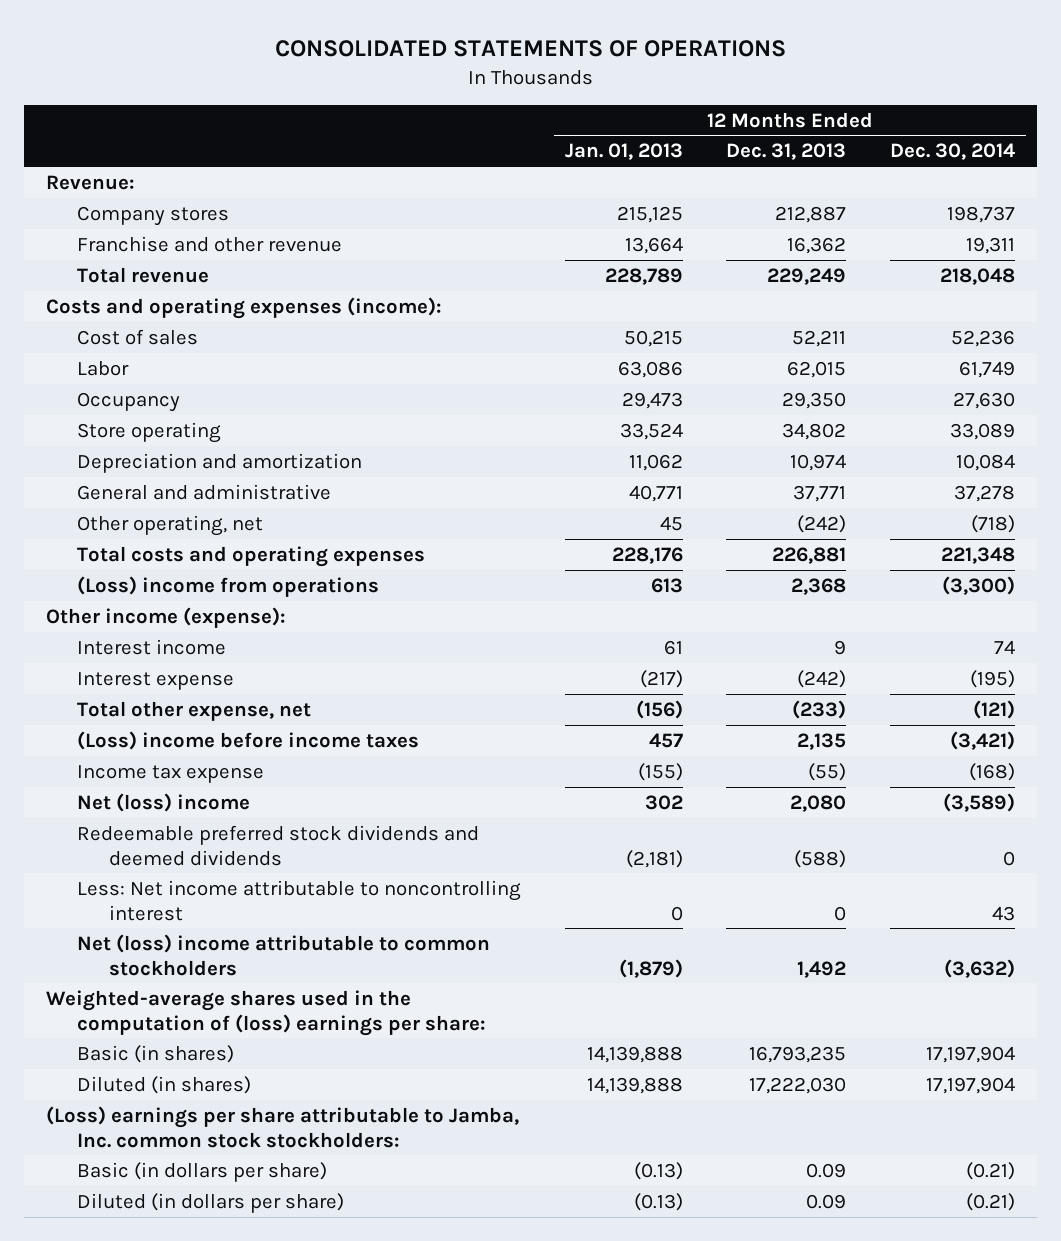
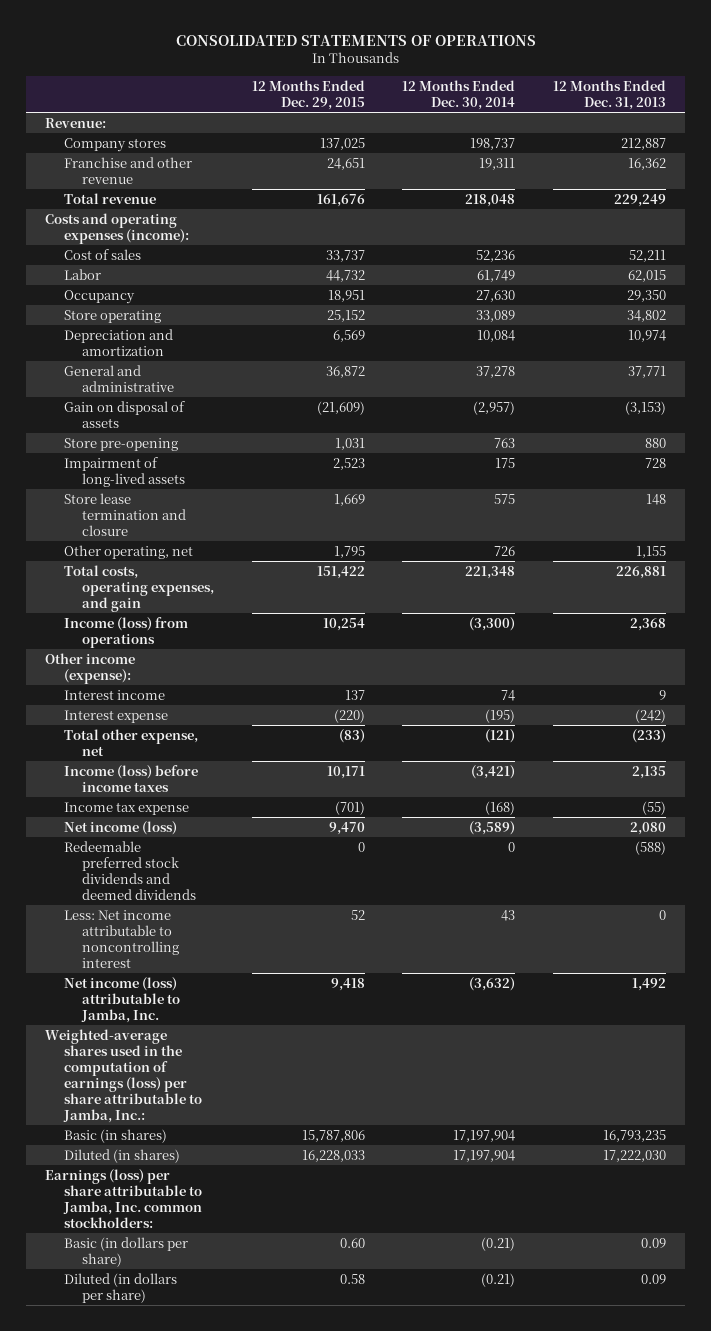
[564,143,683,161] Jan. 01, 2013 -> none
none -> [251,79,365,110] 12 Months Ended Dec. 29, 2015
none -> [63,400,185,428] Gain on disposal of assets
none -> [63,437,178,451] Store pre-opening
none -> [63,456,186,487] Impairment of long-lived assets
none -> [63,492,187,536] Store lease termination and closure
[797,514,847,533] (242) -> [636,545,667,558] 1,155
[971,514,1016,533] (718) -> [494,545,516,556] 726
[77,545,426,567] Total costs and operating expenses -> [63,564,215,612] Total costs, operating expenses, and gain
[77,575,380,597] (Loss) income from operations -> [63,616,188,648] Income (loss) from operations
[77,730,420,750] (Loss) income before income taxes -> [63,764,198,792] Income (loss) before income taxes
[77,792,251,812] Net (loss) income -> [63,820,177,835] Net income (loss)
[77,933,491,976] Net (loss) income attributable to common stockholders -> [63,976,181,1023] Net income (loss) attributable to Jamba, Inc.
[46,989,487,1036] Weighted-average shares used in the computation of (loss) earnings per share: -> [45,1028,202,1123] Weighted-average shares used in the computation of earnings (loss) per share attributable to Jamba, Inc.:
[46,1105,520,1148] (Loss) earnings per share attributable to Jamba, Inc. common stock stockholders: -> [45,1168,202,1228] Earnings (loss) per share attributable to Jamba, Inc. common stockholders:

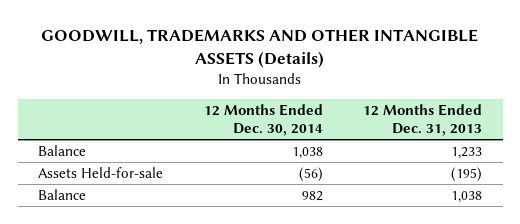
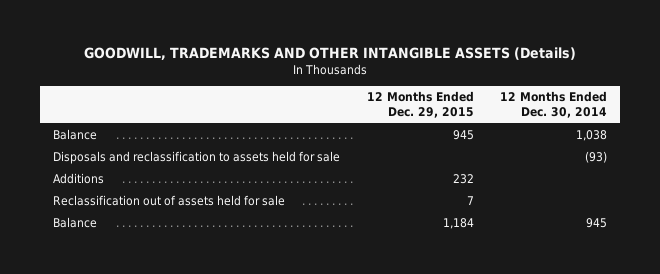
[363,103,483,137] 12 Months Ended Dec. 31, 2013 -> none
none -> [366,90,474,118] 12 Months Ended Dec. 29, 2015
[38,166,164,178] Assets Held-for-sale -> [53,151,341,165] Disposals and reclassification to assets held for sale
[298,166,323,182] (56) -> [584,151,607,164] (93)
none -> [53,173,105,185] Additions
none -> [53,195,286,207] Reclassification out of assets held for sale
[301,190,323,201] 982 -> [585,218,607,229] 945

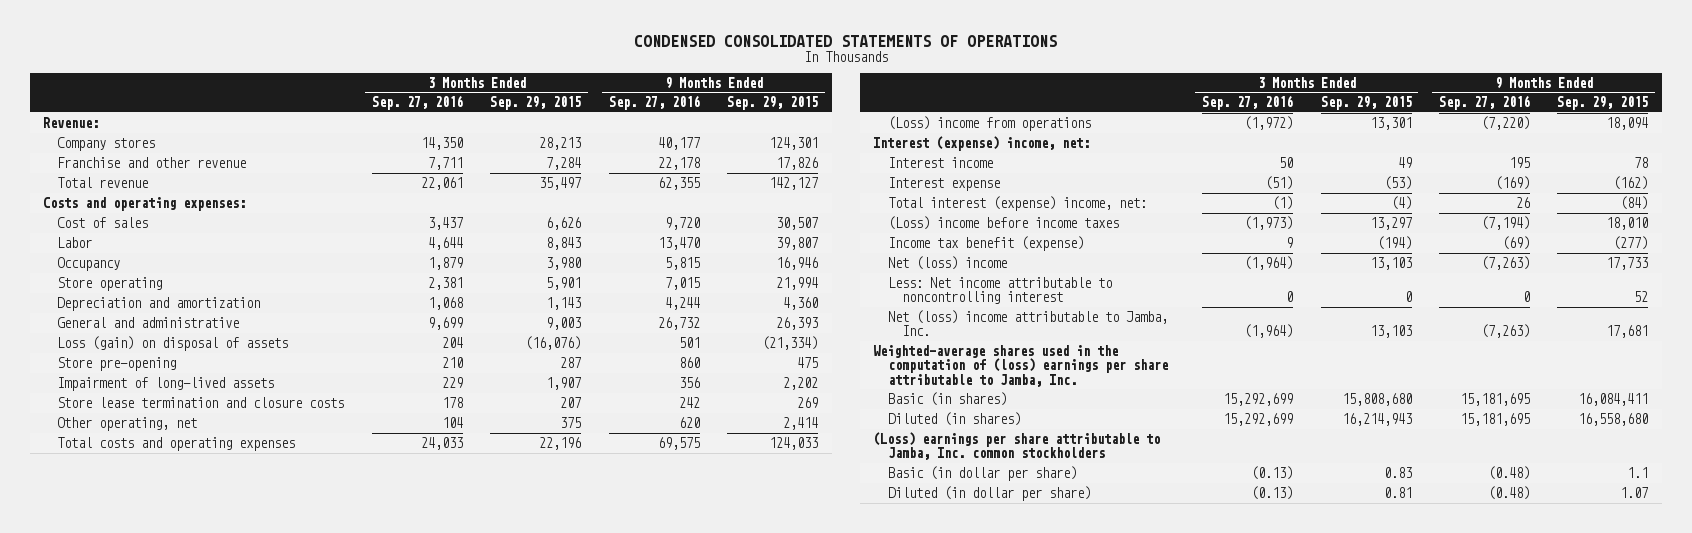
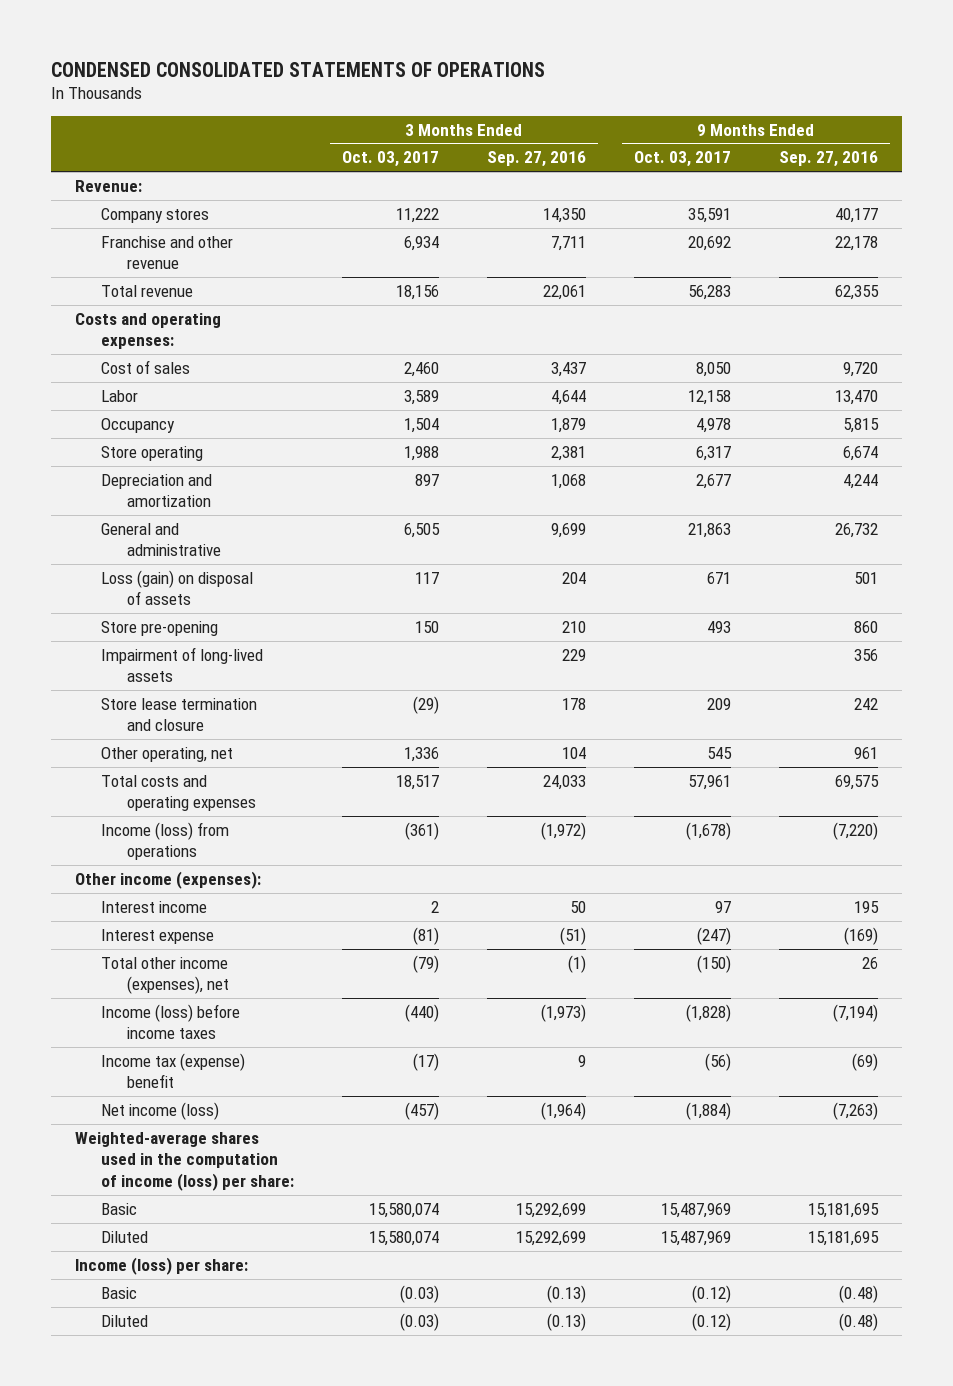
[490,96,582,111] Sep. 29, 2015 -> none
[727,96,819,111] Sep. 29, 2015 -> none
none -> [341,151,439,168] Oct. 03, 2017
none -> [633,151,731,168] Oct. 03, 2017
[664,276,700,290] 7,015 -> [843,445,879,461] 6,674
[57,396,345,408] Store lease termination and closure costs -> [100,697,257,732] Store lease termination and closure
[678,416,700,428] 620 -> [854,746,879,759] 961
[873,135,1091,151] Interest (expense) income, net: -> none
[887,115,1091,131] (Loss) income from operations -> [100,821,229,861] Income (loss) from operations
none -> [74,870,261,889] Other income (expenses):
[887,276,1112,305] Less: Net income attributable to noncontrolling interest -> none
[887,309,1168,337] Net (loss) income attributable to Jamba, Inc. -> none
[887,195,1147,211] Total interest (expense) income, net: -> [100,956,229,995] Total other income (expenses), net
[887,215,1119,230] (Loss) income before income taxes -> [100,1003,240,1040] Income (loss) before income taxes
[887,235,1084,251] Income tax benefit (expense) -> [100,1052,245,1089] Income tax (expense) benefit
[887,255,1007,270] Net (loss) income -> [100,1101,219,1120] Net income (loss)
[873,344,1168,387] Weighted-average shares used in the computation of (loss) earnings per share attributable to Jamba, Inc. -> [74,1131,294,1192] Weighted-average shares used in the computation of income (loss) per share:
[887,391,1007,406] Basic (in shares) -> [100,1202,137,1215] Basic
[887,411,1021,426] Diluted (in shares) -> [100,1230,148,1243] Diluted
[873,431,1161,461] (Loss) earnings per share attributable to Jamba, Inc. common stockholders -> [74,1256,248,1275] Income (loss) per share:
[887,465,1077,481] Basic (in dollar per share) -> [100,1286,137,1299] Basic
[887,485,1091,501] Diluted (in dollar per share) -> [100,1314,148,1327] Diluted

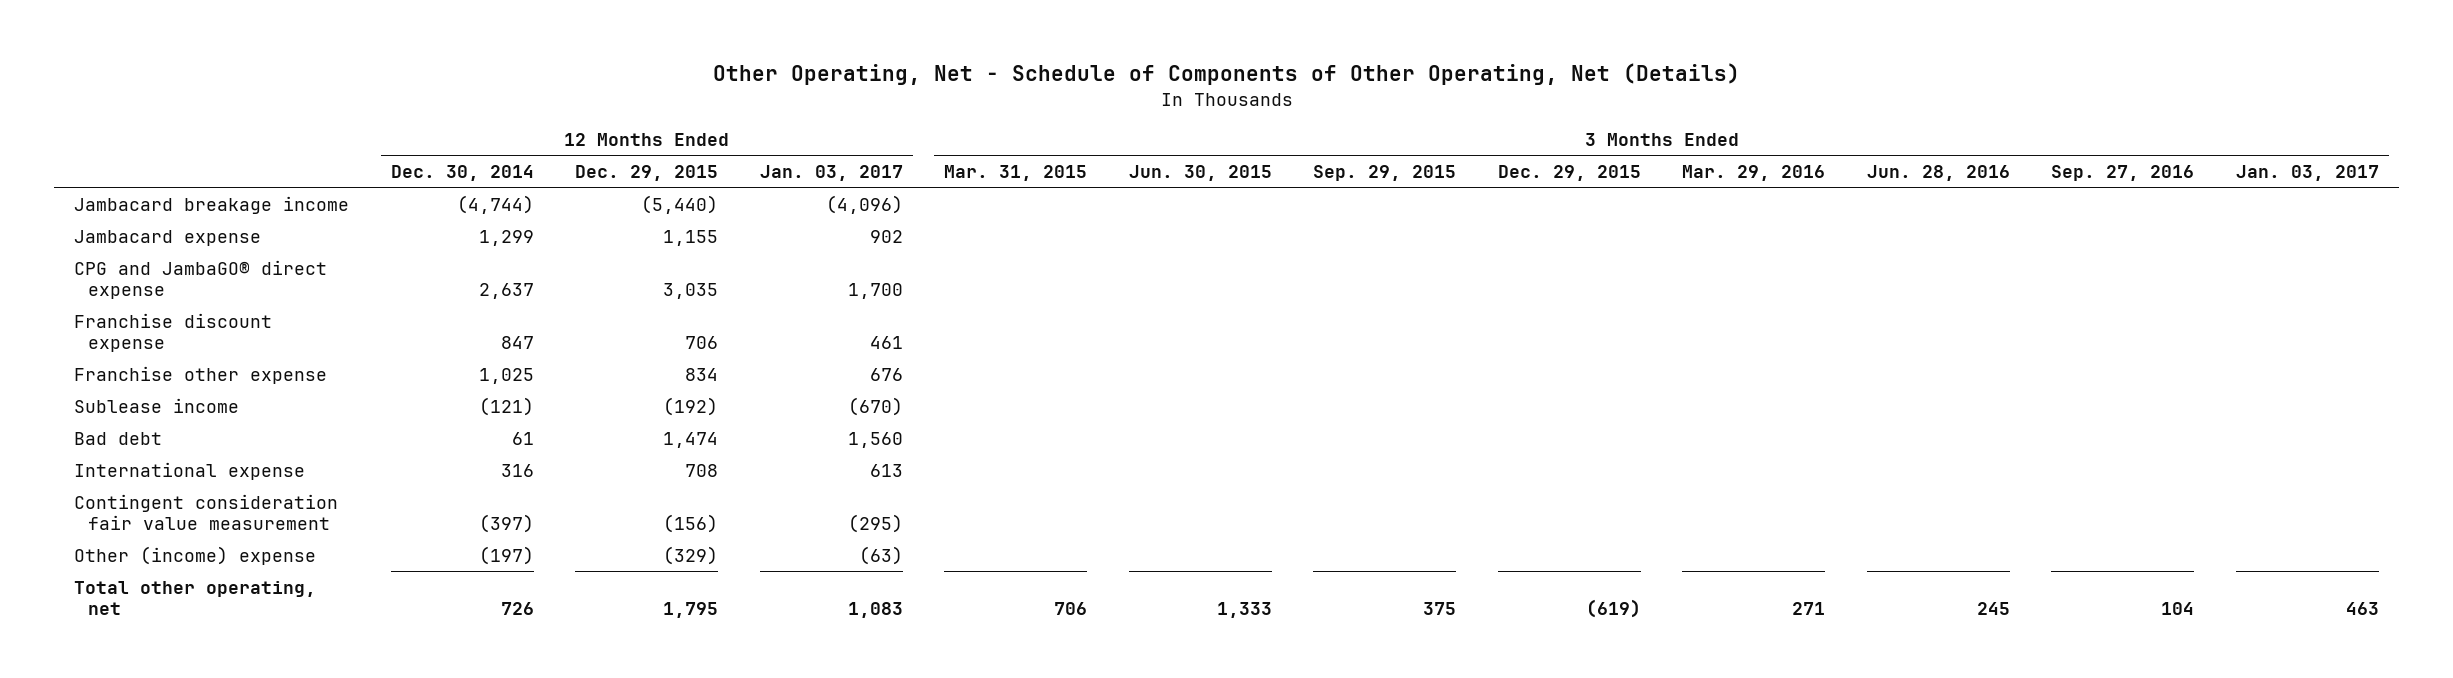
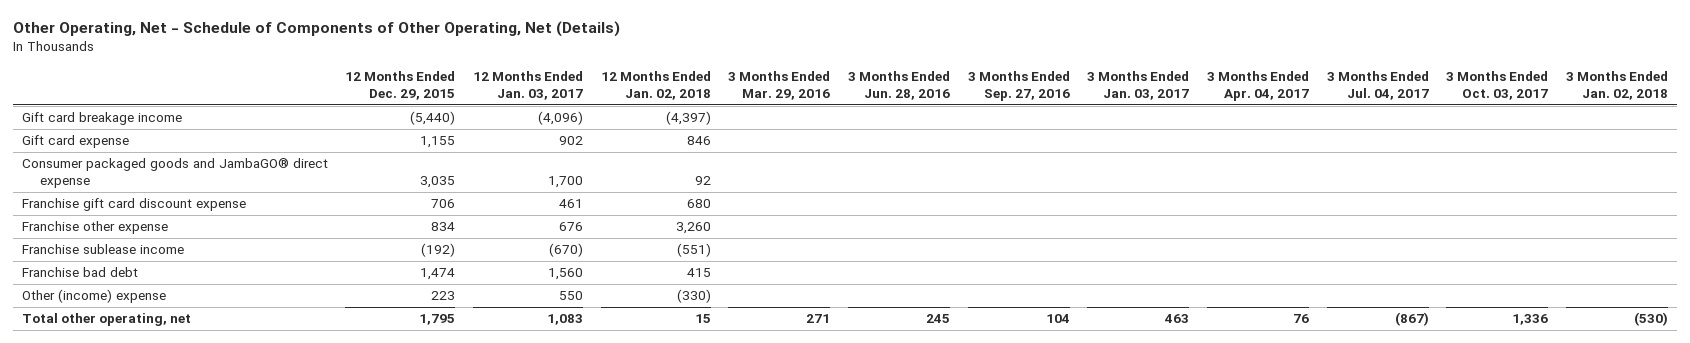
[390,164,534,181] Dec. 30, 2014 -> none
[944,164,1088,181] Mar. 31, 2015 -> none
[1128,164,1272,181] Jun. 30, 2015 -> none
[1313,164,1457,181] Sep. 29, 2015 -> none
[1497,164,1641,181] Dec. 29, 2015 -> none
none -> [600,70,711,100] 12 Months Ended Jan. 02, 2018
none -> [1207,70,1310,101] 3 Months Ended Apr. 04, 2017
none -> [1326,70,1429,100] 3 Months Ended Jul. 04, 2017
none -> [1446,70,1549,100] 3 Months Ended Oct. 03, 2017
none -> [1566,70,1669,100] 3 Months Ended Jan. 02, 2018
[74,195,350,214] Jambacard breakage income -> [21,112,182,126] Gift card breakage income
[74,229,262,246] Jambacard expense -> [21,135,129,149] Gift card expense
[74,259,328,299] CPG and JambaGO® direct expense -> [21,158,328,188] Consumer packaged goods and JambaGO® direct expense
[74,312,273,352] Franchise discount expense -> [21,198,246,212] Franchise gift card discount expense
[74,461,306,480] International expense -> none
[74,493,339,530] Contingent consideration fair value measurement -> none
[74,397,240,413] Sublease income -> [21,244,184,255] Franchise sublease income
[74,431,163,445] Bad debt -> [21,267,138,278] Franchise bad debt
[663,545,719,565] (329) -> [431,291,456,301] 223
[858,545,903,565] (63) -> [559,291,584,301] 550

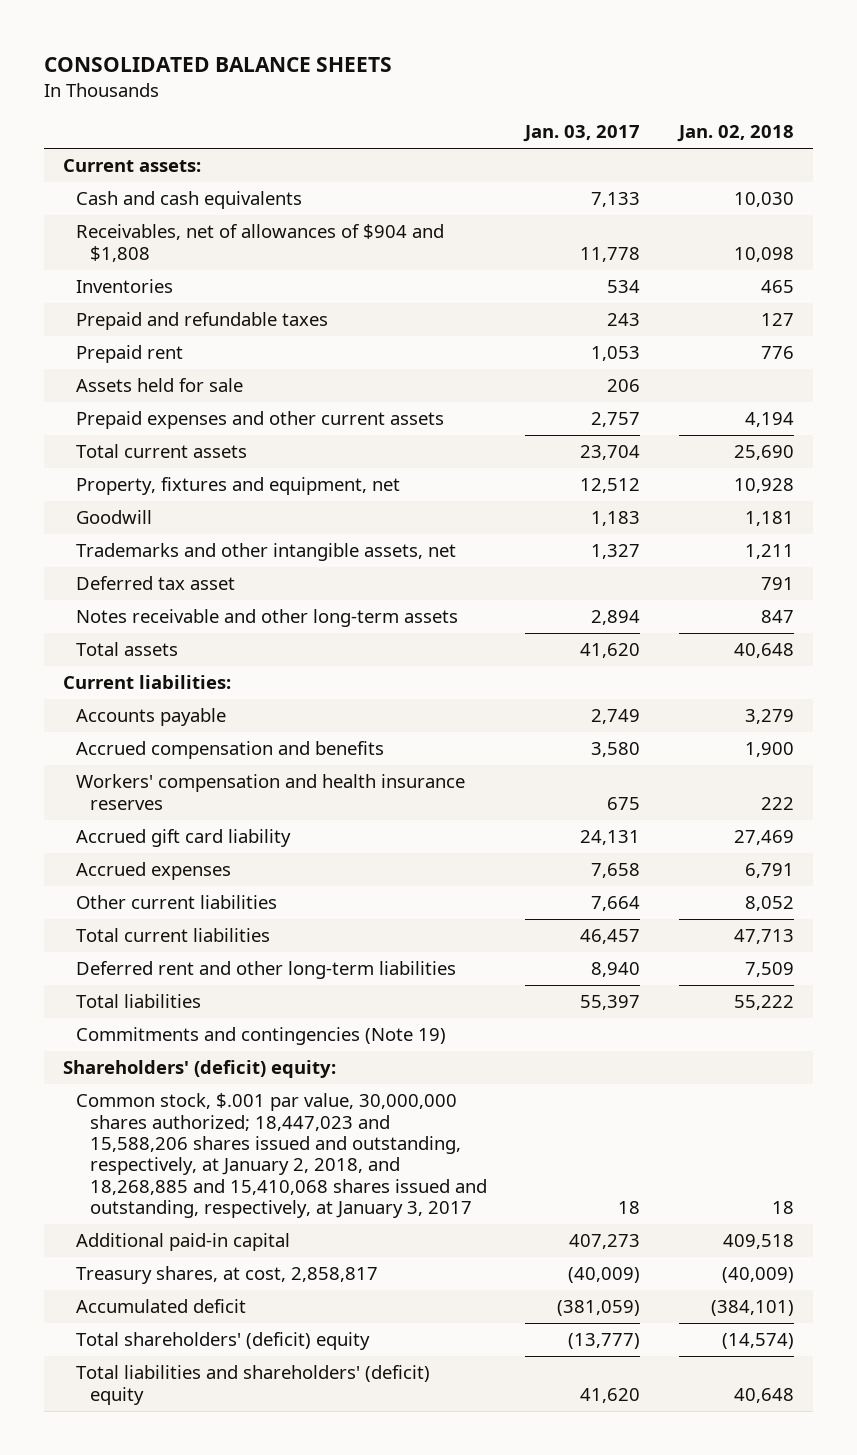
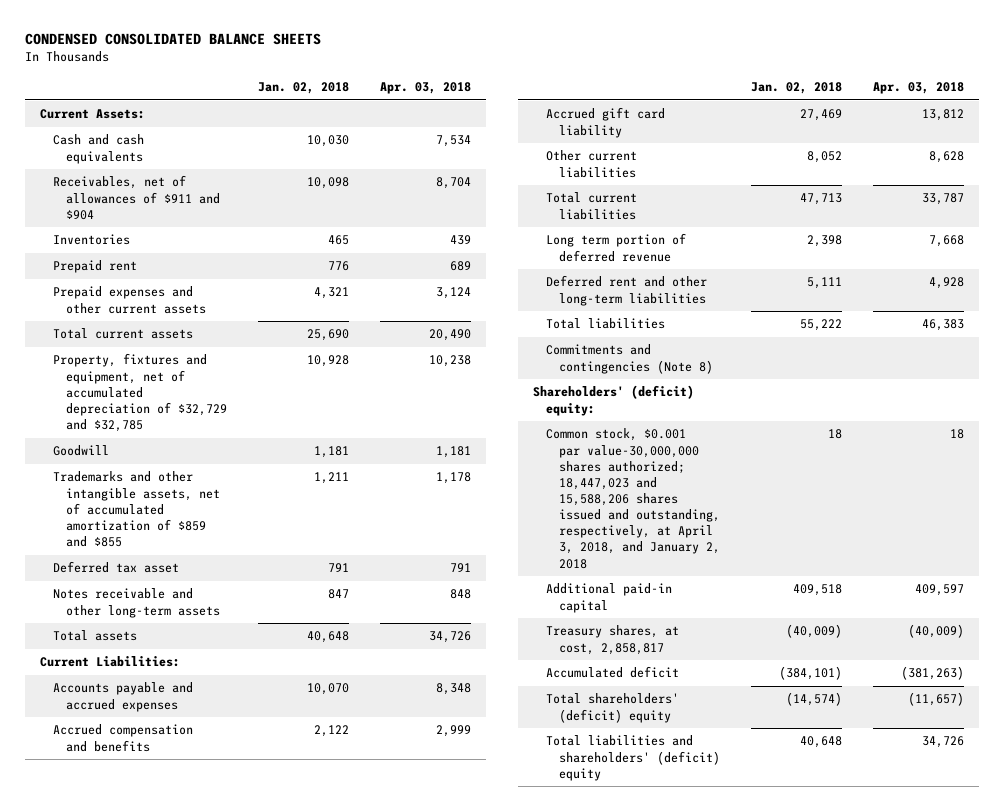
[43,56,392,72] CONSOLIDATED BALANCE SHEETS -> [24,33,321,46] CONDENSED CONSOLIDATED BALANCE SHEETS
[523,125,641,143] Jan. 03, 2017 -> none
none -> [379,81,471,94] Apr. 03, 2018
[62,159,201,173] Current assets: -> [40,109,146,120] Current Assets:
[76,224,445,262] Receivables, net of allowances of $904 and $1,808 -> [53,175,221,220] Receivables, net of allowances of $911 and $904
[76,312,329,331] Prepaid and refundable taxes -> none
[76,378,244,393] Assets held for sale -> none
[744,412,794,428] 4,194 -> [314,287,350,300] 4,321
[76,477,401,496] Property, fixtures and equipment, net -> [53,353,228,432] Property, fixtures and equipment, net of accumulated depreciation of $32,729 and $32,785
[76,543,457,562] Trademarks and other intangible assets, net -> [53,471,221,547] Trademarks and other intangible assets, net of accumulated amortization of $859 and $855
[76,708,227,727] Accounts payable -> none
[76,774,466,810] Workers' compensation and health insurance reserves -> none
[62,675,231,690] Current liabilities: -> [40,656,181,668] Current Liabilities:
none -> [53,682,194,712] Accounts payable and accrued expenses
[744,742,794,758] 1,900 -> [314,725,350,738] 2,122
[76,862,232,881] Accrued expenses -> none
none -> [546,233,687,262] Long term portion of deferred revenue
[744,962,794,978] 7,509 -> [807,277,843,290] 5,111
[76,1027,447,1046] Commitments and contingencies (Note 19) -> [546,344,714,374] Commitments and contingencies (Note 8)
[76,1093,487,1218] Common stock, $.001 par value, 30,000,000 shares authorized; 18,447,023 and 15,588,206 shares issued and outstanding, respectively, at January 2, 2018, and 18,268,885 and 15,410,068 shares issued and outstanding, respectively, at January 3, 2017 -> [546,428,721,569] Common stock, $0.001 par value-30,000,000 shares authorized; 18,447,023 and 15,588,206 shares issued and outstanding, respectively, at April 3, 2018, and January 2, 2018

